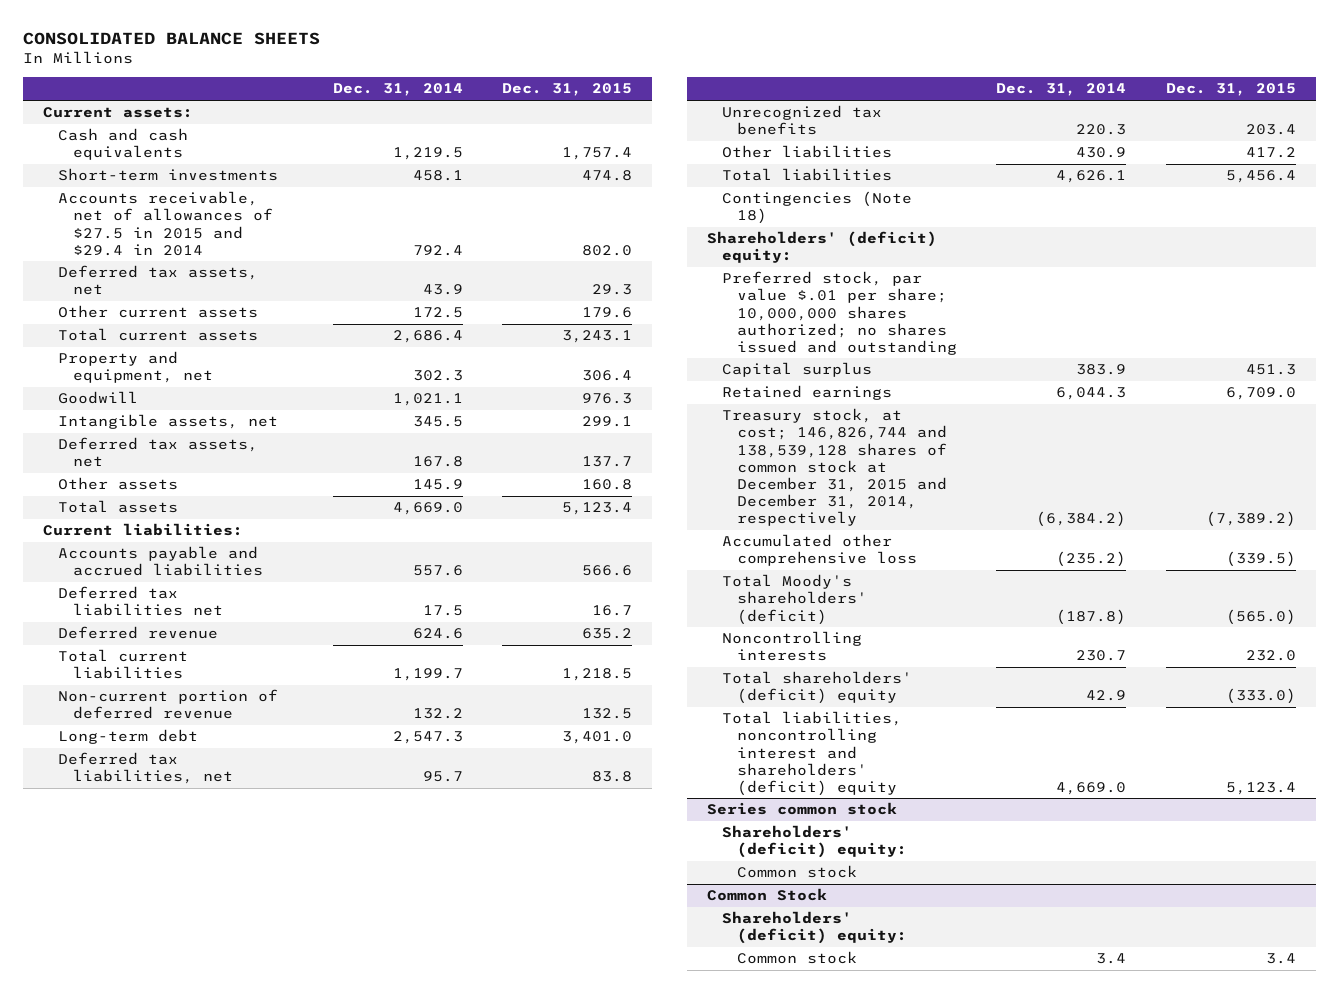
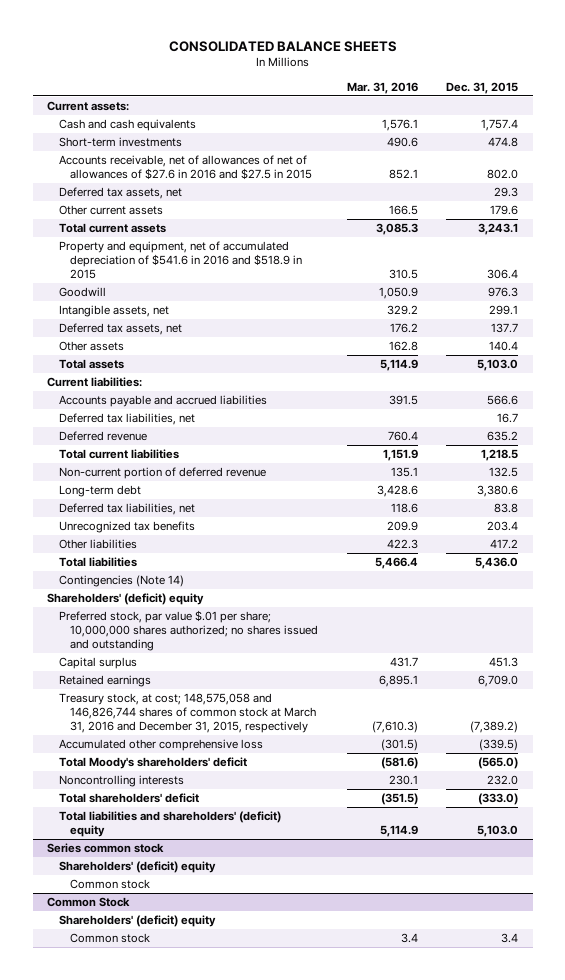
[332,83,463,97] Dec. 31, 2014 -> none
none -> [346,81,418,94] Mar. 31, 2016
[57,191,273,256] Accounts receivable, net of allowances of $27.5 in 2015 and $29.4 in 2014 -> [58,155,313,181] Accounts receivable, net of allowances of net of allowances of $27.6 in 2016 and $27.5 in 2015
[57,351,213,384] Property and equipment, net -> [58,241,303,280] Property and equipment, net of accumulated depreciation of $541.6 in 2016 and $518.9 in 2015
[582,479,633,491] 160.8 -> [489,341,519,352] 140.4
[562,502,633,516] 5,123.4 -> [477,359,519,372] 5,103.0
[57,586,223,617] Deferred tax liabilities net -> [58,413,195,426] Deferred tax liabilities, net
[562,731,633,745] 3,401.0 -> [477,485,519,498] 3,380.6
[1226,170,1297,184] 5,456.4 -> [475,557,519,570] 5,436.0
[721,191,912,225] Contingencies (Note 18) -> [58,575,184,588] Contingencies (Note 14)
[706,231,937,264] Shareholders' (deficit) equity: -> [46,593,204,606] Shareholders' (deficit) equity
[721,408,947,526] Treasury stock, at cost; 146,826,744 and 138,539,128 shares of common stock at December 31, 2015 and December 31, 2014, respectively -> [58,693,317,734] Treasury stock, at cost; 148,575,058 and 146,826,744 shares of common stock at March 31, 2016 and December 31, 2015, respectively
[721,574,867,625] Total Moody's shareholders' (deficit) -> [58,757,247,770] Total Moody's shareholders' deficit
[721,671,912,705] Total shareholders' (deficit) equity -> [58,793,199,804] Total shareholders' deficit
[721,711,902,796] Total liabilities, noncontrolling interest and shareholders' (deficit) equity -> [58,811,281,838] Total liabilities and shareholders' (deficit) equity
[1226,781,1297,795] 5,123.4 -> [477,825,519,838] 5,103.0
[721,825,907,859] Shareholders' (deficit) equity: -> [58,861,216,874] Shareholders' (deficit) equity
[721,911,907,945] Shareholders' (deficit) equity: -> [58,915,216,928] Shareholders' (deficit) equity

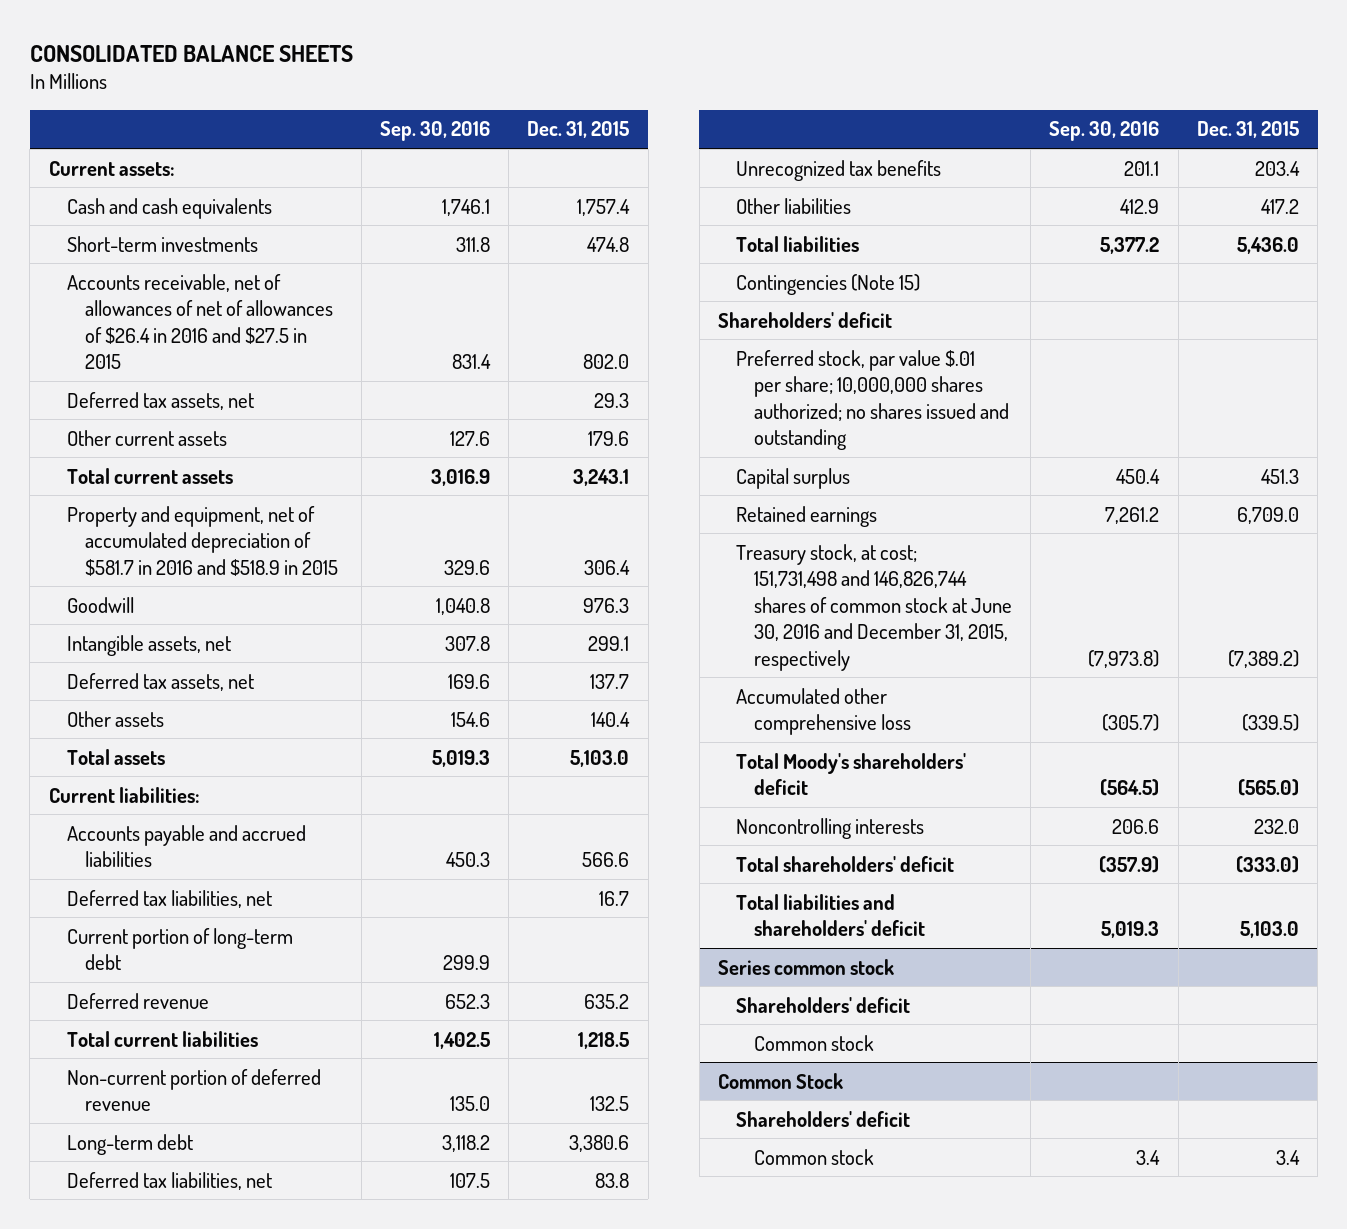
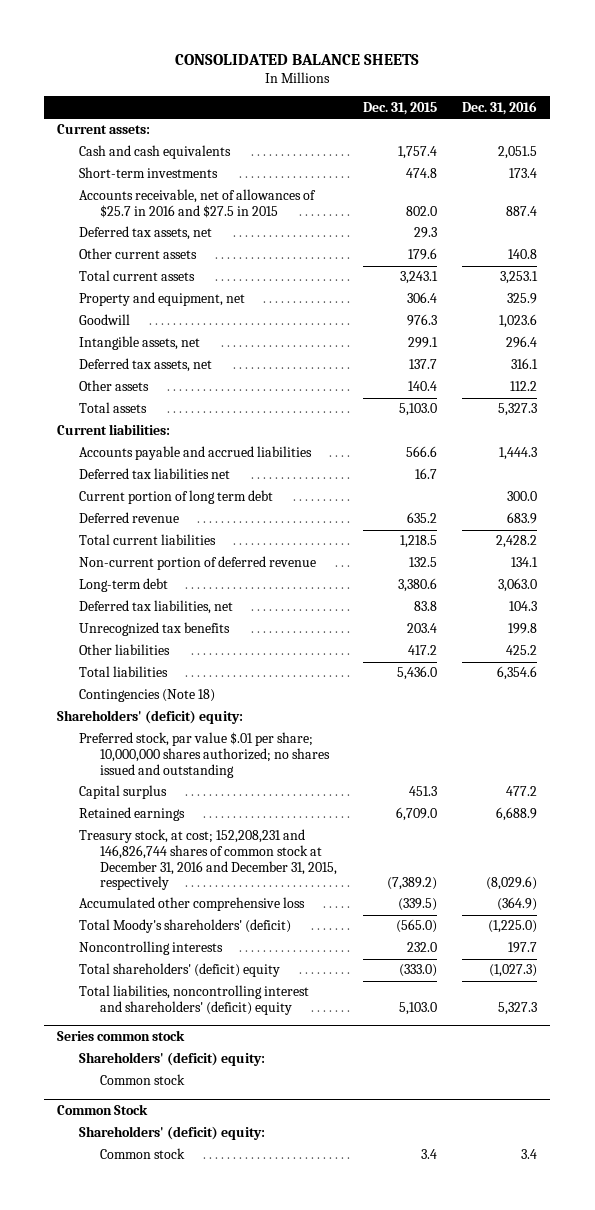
[380,121,491,142] Sep. 30, 2016 -> none
none -> [462,100,538,115] Dec. 31, 2016
[66,273,333,370] Accounts receivable, net of allowances of net of allowances of $26.4 in 2016 and $27.5 in 2015 -> [78,189,316,218] Accounts receivable, net of allowances of $25.7 in 2016 and $27.5 in 2015
[66,505,338,576] Property and equipment, net of accumulated depreciation of $581.7 in 2016 and $518.9 in 2015 -> [78,292,245,307] Property and equipment, net
[66,889,272,908] Deferred tax liabilities, net -> [78,468,230,480] Deferred tax liabilities net
[66,927,293,971] Current portion of long-term debt -> [78,490,273,505] Current portion of long term debt
[736,273,921,295] Contingencies (Note 15) -> [78,689,215,703] Contingencies (Note 18)
[718,311,893,328] Shareholders' deficit -> [57,710,244,725] Shareholders' (deficit) equity:
[736,543,1013,671] Treasury stock, at cost; 151,731,498 and 146,826,744 shares of common stock at June 30, 2016 and December 31, 2015, respectively -> [78,829,337,891] Treasury stock, at cost; 152,208,231 and 146,826,744 shares of common stock at December 31, 2016 and December 31, 2015, respectively
[736,752,967,796] Total Moody's shareholders' deficit -> [78,919,291,934] Total Moody's shareholders' (deficit)
[736,855,955,872] Total shareholders' deficit -> [78,963,280,978] Total shareholders' (deficit) equity
[736,893,926,937] Total liabilities and shareholders' deficit -> [78,985,309,1015] Total liabilities, noncontrolling interest and shareholders' (deficit) equity
[736,996,911,1013] Shareholders' deficit -> [78,1052,265,1067] Shareholders' (deficit) equity:
[736,1110,911,1127] Shareholders' deficit -> [78,1126,265,1141] Shareholders' (deficit) equity:

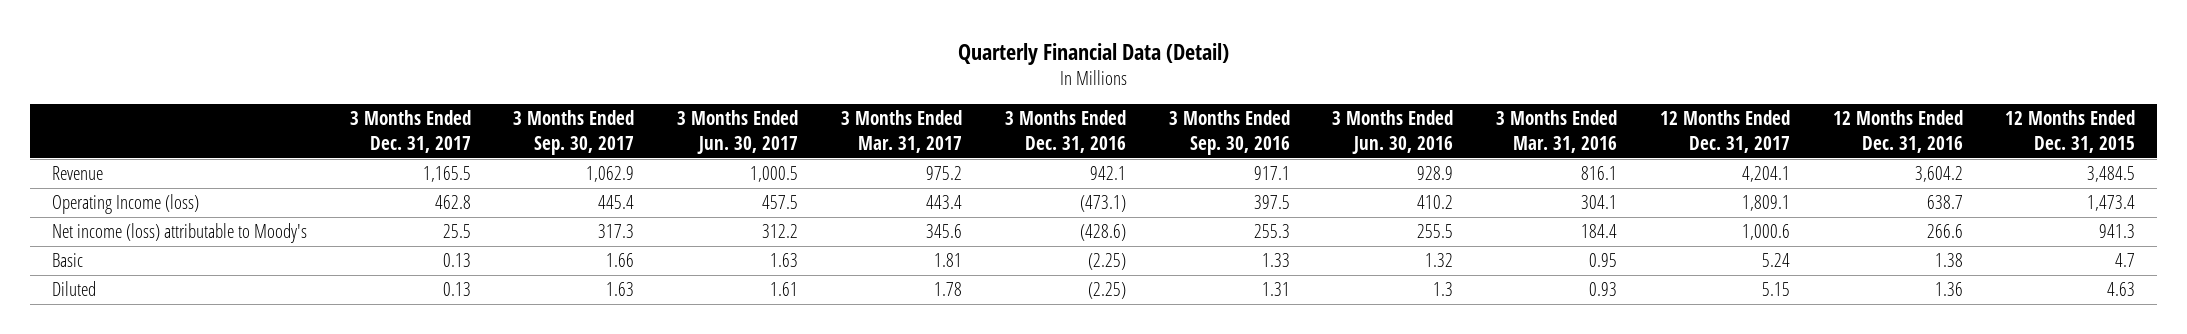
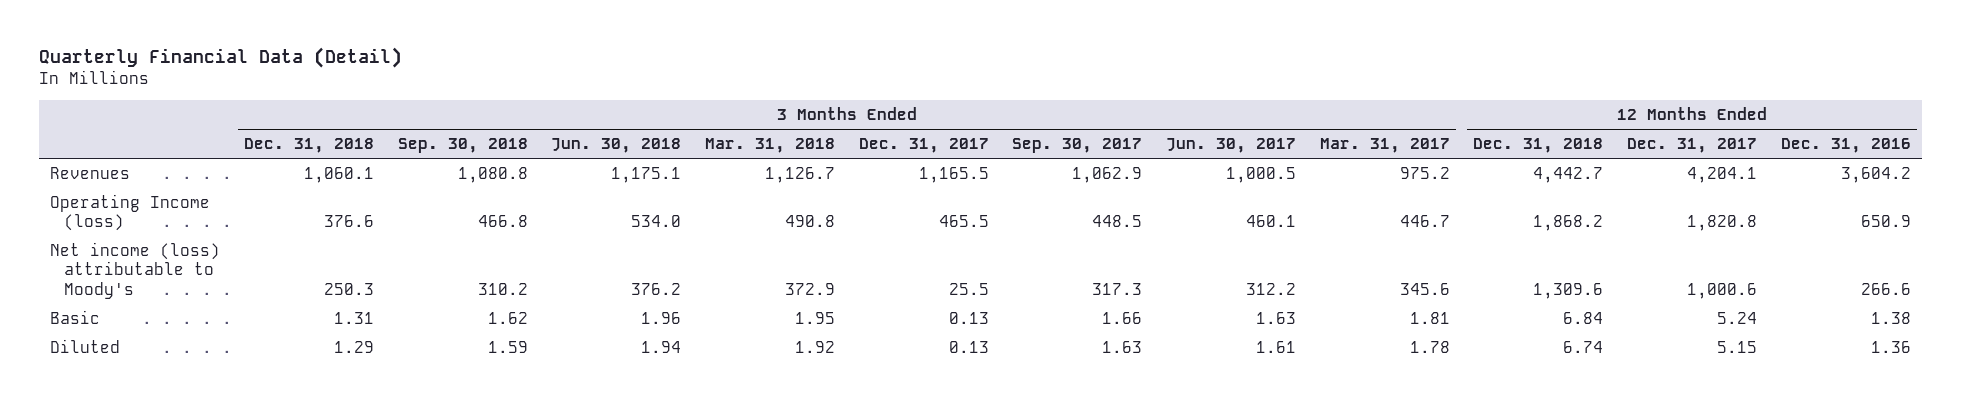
[1004,110,1126,153] 3 Months Ended Dec. 31, 2016 -> none
[1168,110,1290,155] 3 Months Ended Sep. 30, 2016 -> none
[1332,110,1454,154] 3 Months Ended Jun. 30, 2016 -> none
[1496,110,1618,153] 3 Months Ended Mar. 31, 2016 -> none
[2005,110,2136,153] 12 Months Ended Dec. 31, 2015 -> none
none -> [244,138,375,154] Dec. 31, 2018
none -> [397,138,528,154] Sep. 30, 2018
none -> [551,138,682,154] Jun. 30, 2018
none -> [705,138,836,154] Mar. 31, 2018
none -> [1473,138,1604,154] Dec. 31, 2018
[51,166,103,181] Revenue -> [50,167,131,180] Revenues
[434,195,471,210] 462.8 -> [938,215,989,228] 465.5
[598,195,635,210] 445.4 -> [1092,215,1143,228] 448.5
[762,195,799,210] 457.5 -> [1246,215,1297,228] 460.1
[925,195,962,210] 443.4 -> [1399,215,1450,228] 446.7
[1741,195,1790,212] 1,809.1 -> [1687,215,1758,232] 1,820.8
[1926,195,1963,210] 638.7 -> [1860,215,1911,228] 650.9

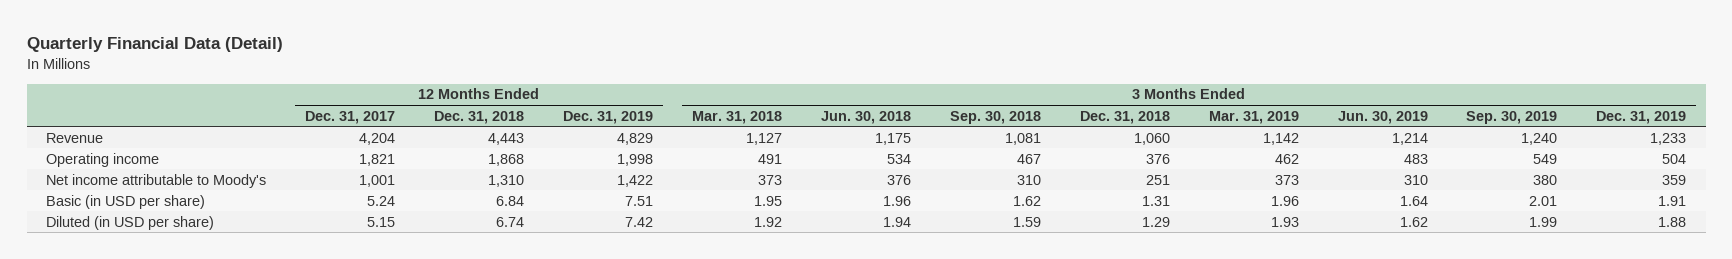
[858,138,989,154] Dec. 31, 2017 -> none
[1012,138,1143,154] Sep. 30, 2017 -> none
[1166,138,1297,154] Jun. 30, 2017 -> none
[1319,138,1450,154] Mar. 31, 2017 -> none
[1780,138,1911,154] Dec. 31, 2016 -> none
none -> [562,110,653,124] Dec. 31, 2019
none -> [1208,110,1299,124] Mar. 31, 2019
none -> [1337,110,1428,124] Jun. 30, 2019
none -> [1466,110,1558,124] Sep. 30, 2019
none -> [1596,110,1687,124] Dec. 31, 2019
[50,167,131,180] Revenues -> none
none -> [46,132,104,143] Revenue
[50,194,211,232] Operating Income (loss) -> [46,152,160,167] Operating income
[324,215,375,228] 376.6 -> [1145,153,1170,164] 376
[477,215,528,228] 466.8 -> [1016,153,1041,164] 467
[631,215,682,228] 534.0 -> [886,153,911,164] 534
[785,215,836,228] 490.8 -> [757,153,782,164] 491
[1533,215,1604,232] 1,868.2 -> [487,153,524,166] 1,868
[1687,215,1758,232] 1,820.8 -> [359,153,396,166] 1,821
[50,242,221,299] Net income (loss) attributable to Moody's -> [46,173,267,188] Net income attributable to Moody's
[324,282,375,295] 250.3 -> [1145,174,1170,185] 251
[477,282,528,295] 310.2 -> [1016,174,1041,185] 310
[631,282,682,295] 376.2 -> [886,174,911,185] 376
[785,282,836,295] 372.9 -> [757,174,782,185] 373
[1533,282,1604,299] 1,309.6 -> [487,174,524,187] 1,310
[1687,282,1758,299] 1,000.6 -> [359,174,396,187] 1,001
[50,310,101,325] Basic -> [46,194,206,209] Basic (in USD per share)
[50,339,121,354] Diluted -> [46,215,215,230] Diluted (in USD per share)

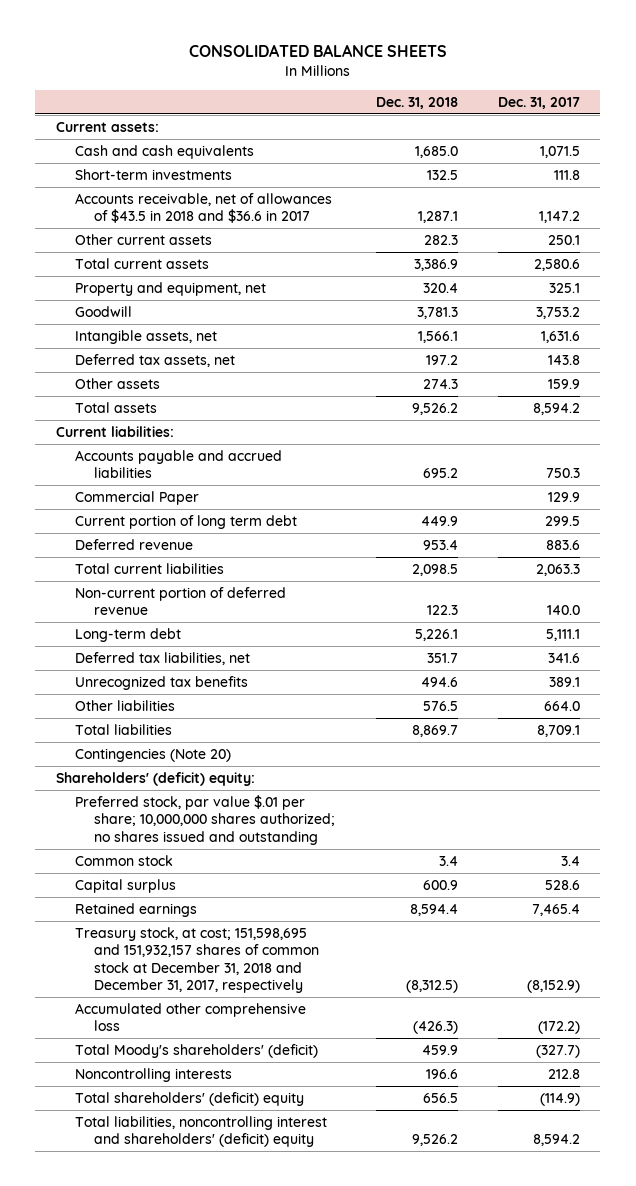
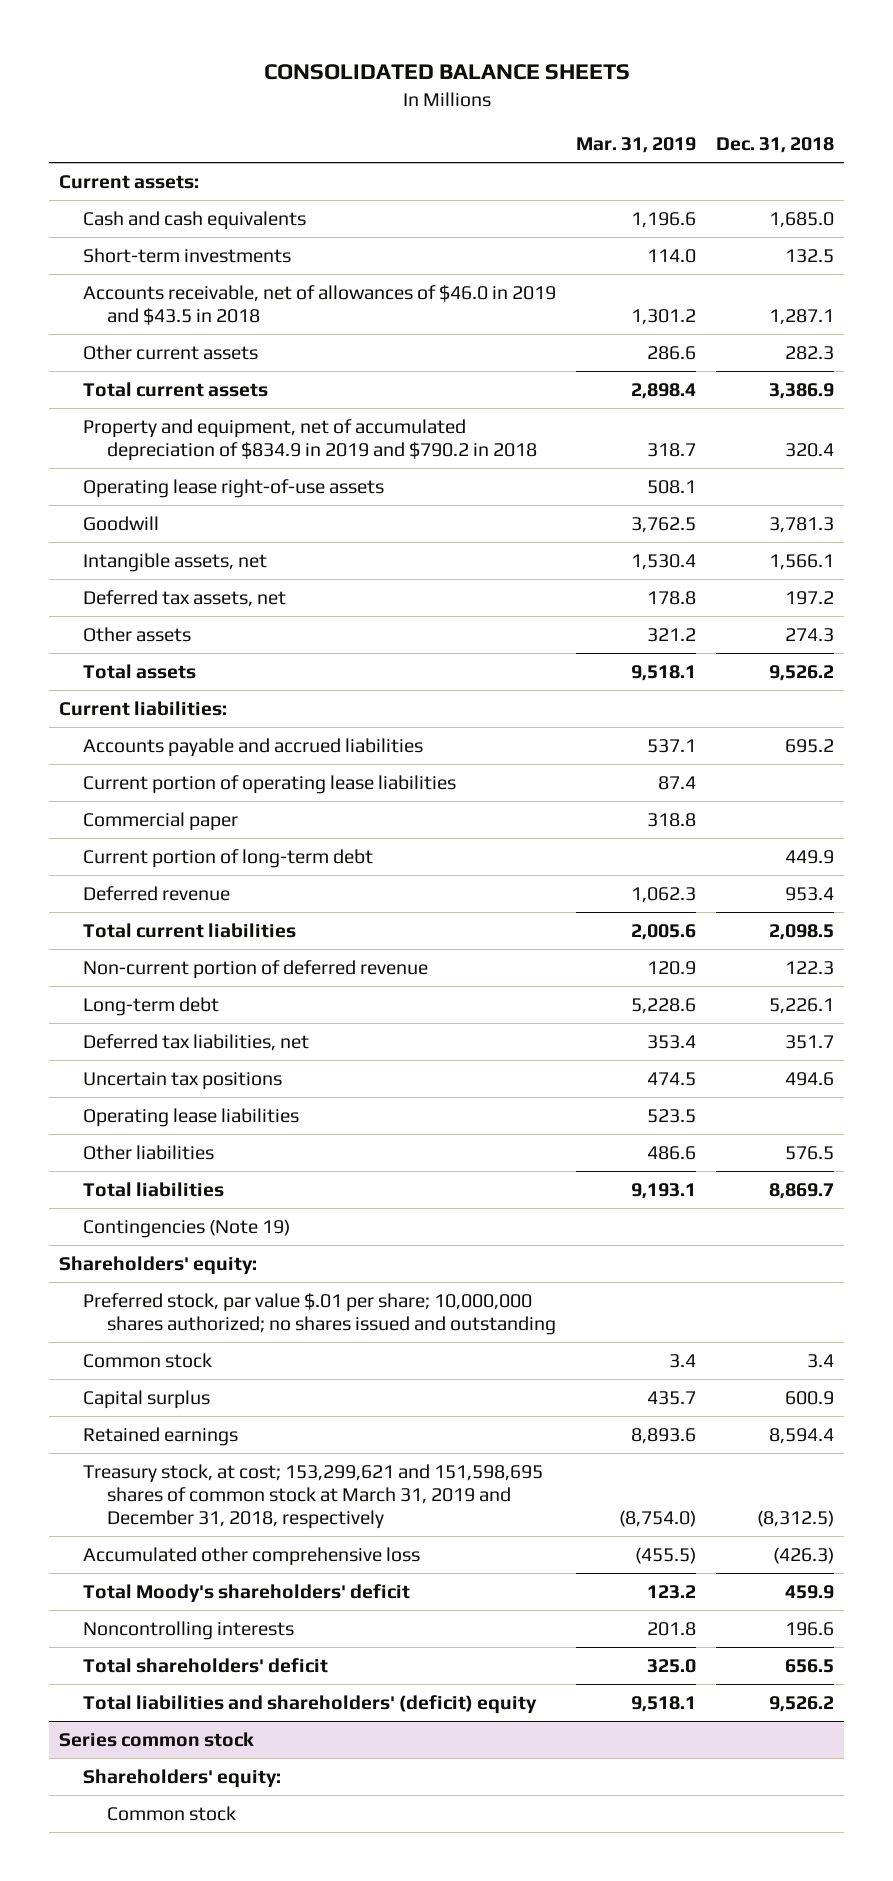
[498,96,581,109] Dec. 31, 2017 -> none
none -> [576,137,697,154] Mar. 31, 2019
[75,192,333,224] Accounts receivable, net of allowances of $43.5 in 2018 and $36.6 in 2017 -> [83,284,557,325] Accounts receivable, net of allowances of $46.0 in 2019 and $43.5 in 2018
[75,281,267,296] Property and equipment, net -> [83,418,538,461] Property and equipment, net of accumulated depreciation of $834.9 in 2019 and $790.2 in 2018
none -> [83,478,385,498] Operating lease right-of-use assets
none -> [83,774,457,794] Current portion of operating lease liabilities
[75,490,200,505] Commercial Paper -> [83,811,239,831] Commercial paper
[75,514,298,529] Current portion of long term debt -> [83,848,374,868] Current portion of long-term debt
[75,675,249,690] Unrecognized tax benefits -> [83,1071,283,1090] Uncertain tax positions
none -> [83,1107,300,1127] Operating lease liabilities
[75,747,232,762] Contingencies (Note 20) -> [83,1218,291,1238] Contingencies (Note 19)
[55,771,255,786] Shareholders' (deficit) equity: -> [59,1255,258,1275] Shareholders' equity:
[75,926,320,994] Treasury stock, at cost; 151,598,695 and 151,932,157 shares of common stock at December 31, 2018 and December 31, 2017, respectively -> [83,1463,544,1529] Treasury stock, at cost; 153,299,621 and 151,598,695 shares of common stock at March 31, 2019 and December 31, 2018, respectively
[75,1043,319,1058] Total Moody's shareholders' (deficit) -> [83,1583,411,1603] Total Moody's shareholders' deficit
[75,1091,305,1106] Total shareholders' (deficit) equity -> [83,1657,329,1673] Total shareholders' deficit
[75,1115,328,1148] Total liabilities, noncontrolling interest and shareholders' (deficit) equity -> [83,1694,538,1714] Total liabilities and shareholders' (deficit) equity
none -> [59,1731,255,1747] Series common stock
none -> [83,1768,282,1788] Shareholders' equity:
none -> [107,1805,237,1821] Common stock

